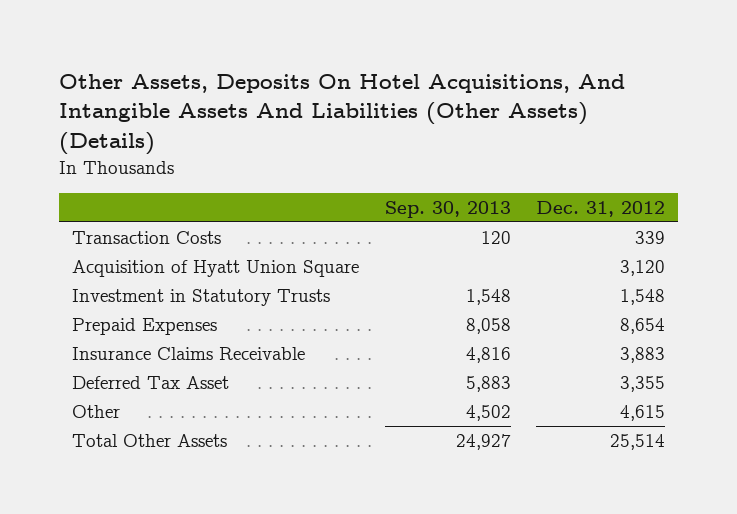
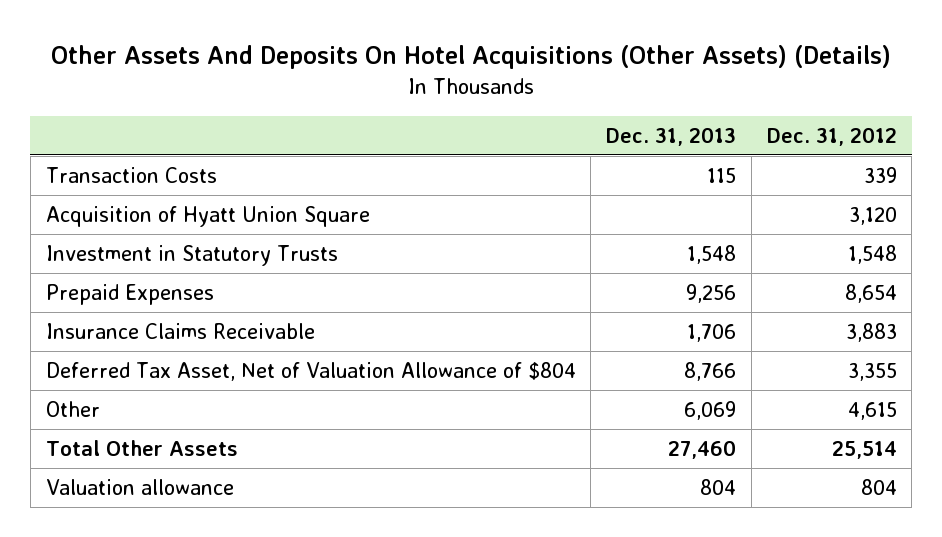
[59,73,626,156] Other Assets, Deposits On Hotel Acquisitions, And Intangible Assets And Liabilities (Other Assets) (Details) -> [51,45,892,70] Other Assets And Deposits On Hotel Acquisitions (Other Assets) (Details)
[384,200,511,218] Sep. 30, 2013 -> none
none -> [605,126,736,146] Dec. 31, 2013
[71,376,229,390] Deferred Tax Asset -> [45,361,576,381] Deferred Tax Asset, Net of Valuation Allowance of $804
none -> [45,478,234,495] Valuation allowance

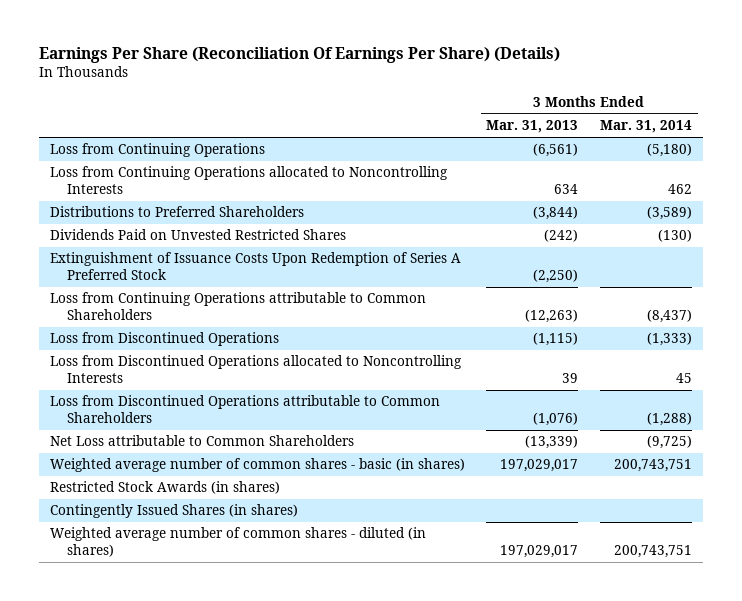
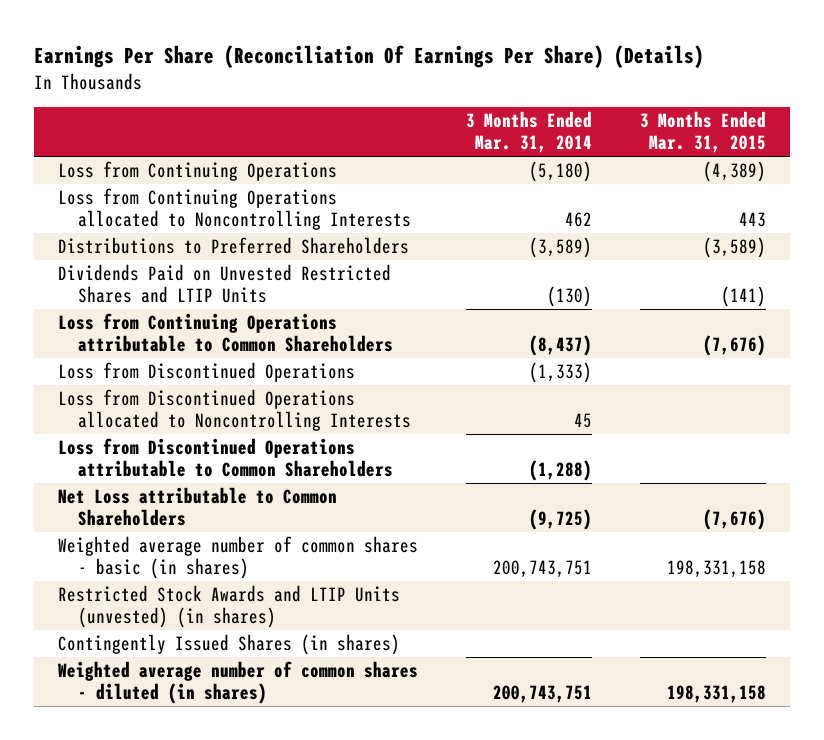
[486,120,579,134] Mar. 31, 2013 -> none
none -> [640,111,767,154] 3 Months Ended Mar. 31, 2015
[49,252,461,281] Extinguishment of Issuance Costs Upon Redemption of Series A Preferred Stock -> none
[49,229,346,241] Dividends Paid on Unvested Restricted Shares -> [58,264,392,304] Dividends Paid on Unvested Restricted Shares and LTIP Units
[49,481,280,495] Restricted Stock Awards (in shares) -> [58,585,401,629] Restricted Stock Awards and LTIP Units (unvested) (in shares)

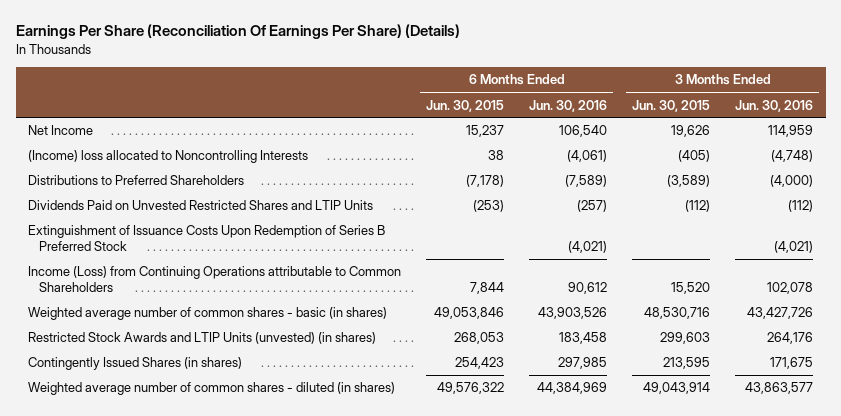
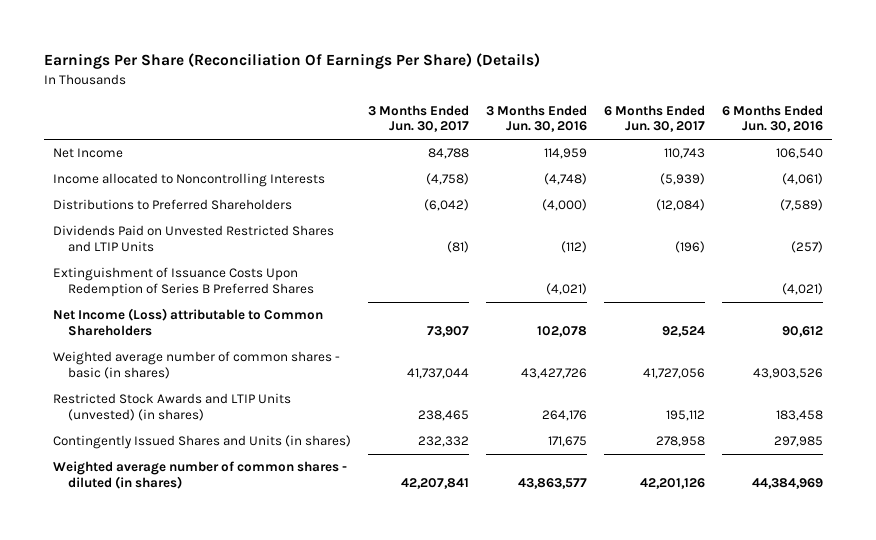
[426,99,505,112] Jun. 30, 2015 -> none
[632,99,711,112] Jun. 30, 2015 -> none
none -> [368,104,470,133] 3 Months Ended Jun. 30, 2017
none -> [604,104,706,133] 6 Months Ended Jun. 30, 2017
[28,150,309,164] (Income) loss allocated to Noncontrolling Interests -> [52,173,325,188] Income allocated to Noncontrolling Interests
[28,225,386,251] Extinguishment of Issuance Costs Upon Redemption of Series B Preferred Stock -> [52,267,315,298] Extinguishment of Issuance Costs Upon Redemption of Series B Preferred Shares
[28,266,402,292] Income (Loss) from Continuing Operations attributable to Common Shareholders -> [52,308,323,337] Net Income (Loss) attributable to Common Shareholders
[28,357,243,371] Contingently Issued Shares (in shares) -> [52,435,351,450] Contingently Issued Shares and Units (in shares)

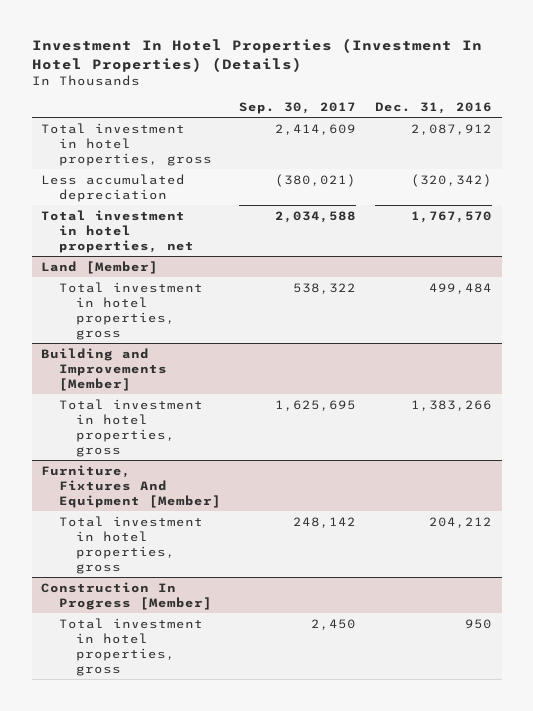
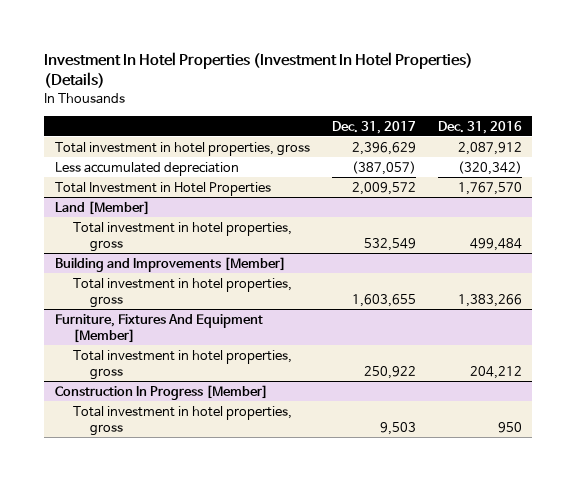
[239,102,357,115] Sep. 30, 2017 -> none
none -> [331,120,416,134] Dec. 31, 2017
[41,209,194,253] Total investment in hotel properties, net -> [55,181,272,196] Total Investment in Hotel Properties

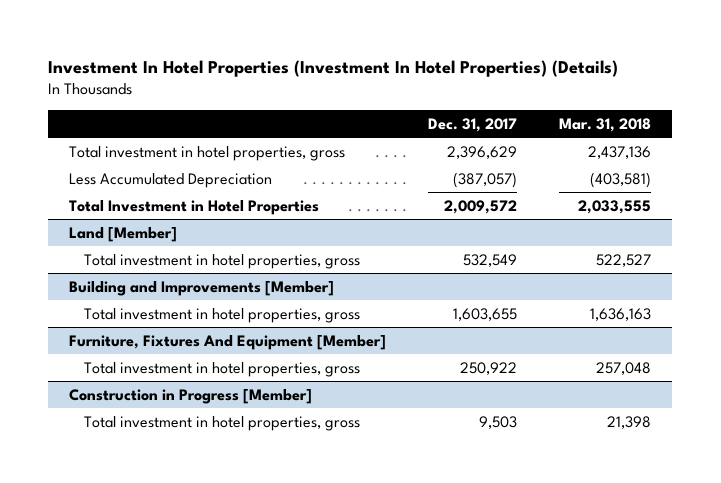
[437,120,522,134] Dec. 31, 2016 -> none
none -> [559,117,652,132] Mar. 31, 2018
[55,161,240,176] Less accumulated depreciation -> [69,172,273,188] Less Accumulated Depreciation
[55,384,269,400] Construction In Progress [Member] -> [69,388,313,404] Construction in Progress [Member]

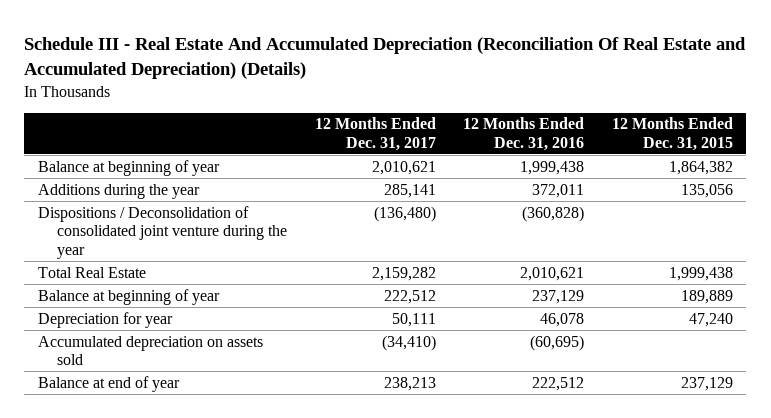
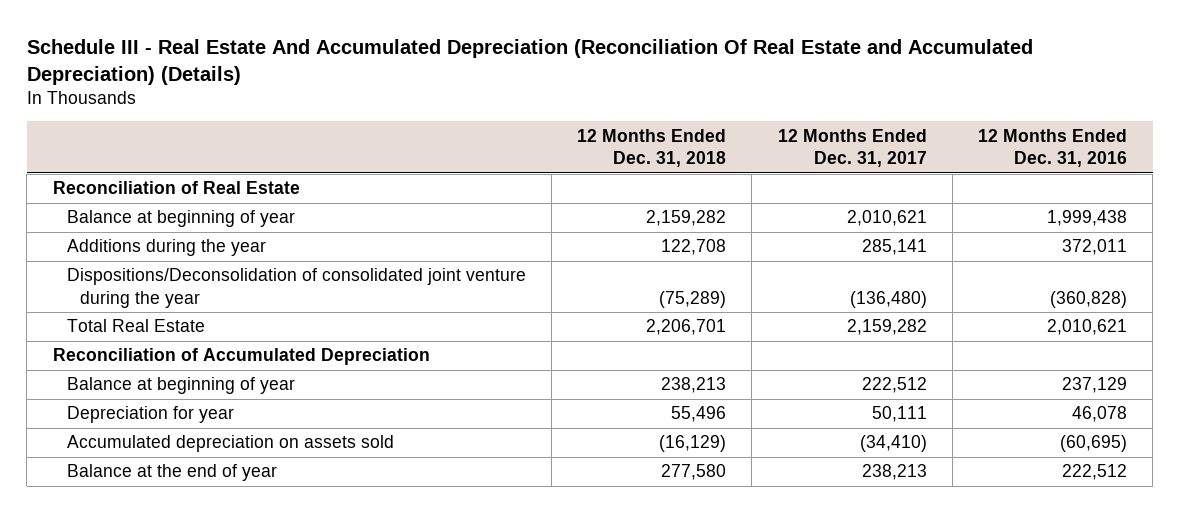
[611,117,733,151] 12 Months Ended Dec. 31, 2015 -> none
none -> [577,128,727,168] 12 Months Ended Dec. 31, 2018
none -> [52,181,300,195] Reconciliation of Real Estate
[38,205,288,259] Dispositions / Deconsolidation of consolidated joint venture during the year -> [66,268,526,308] Dispositions/Deconsolidation of consolidated joint venture during the year
none -> [52,348,430,366] Reconciliation of Accumulated Depreciation
[38,375,181,392] Balance at end of year -> [66,464,277,482] Balance at the end of year

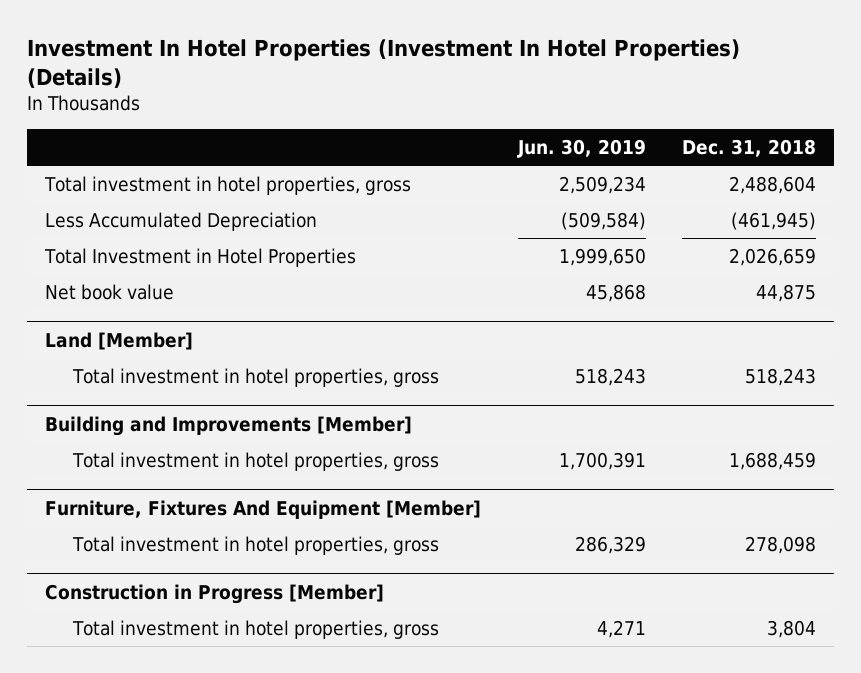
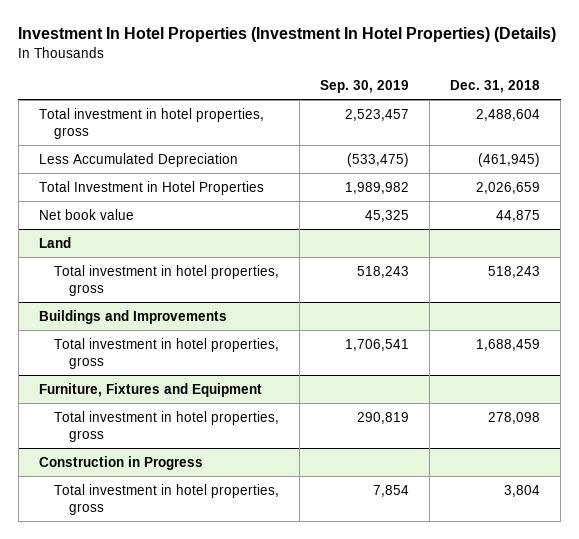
[516,138,646,158] Jun. 30, 2019 -> none
none -> [319,80,409,94] Sep. 30, 2019
[45,331,194,350] Land [Member] -> [38,236,71,248] Land
[45,415,413,436] Building and Improvements [Member] -> [38,309,227,324] Buildings and Improvements
[45,499,482,519] Furniture, Fixtures And Equipment [Member] -> [38,382,262,397] Furniture, Fixtures and Equipment
[45,583,385,604] Construction in Progress [Member] -> [38,455,203,470] Construction in Progress

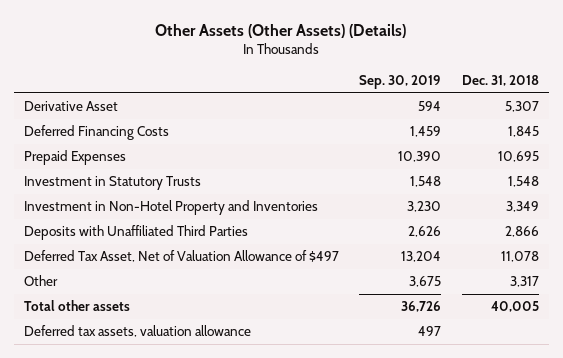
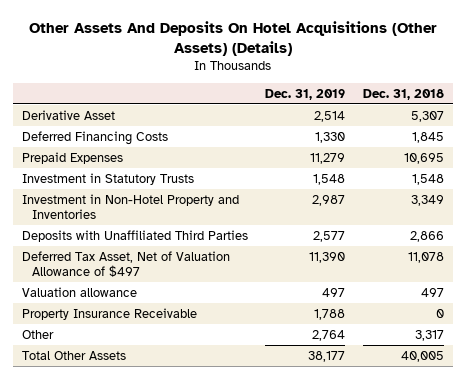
[155,23,407,38] Other Assets (Other Assets) (Details) -> [28,21,437,57] Other Assets And Deposits On Hotel Acquisitions (Other Assets) (Details)
[359,75,442,90] Sep. 30, 2019 -> none
none -> [265,89,346,101] Dec. 31, 2019
none -> [21,286,137,297] Valuation allowance
none -> [21,307,197,320] Property Insurance Receivable
[24,325,252,338] Deferred tax assets, valuation allowance -> none
[24,300,131,312] Total other assets -> [21,350,126,360] Total Other Assets

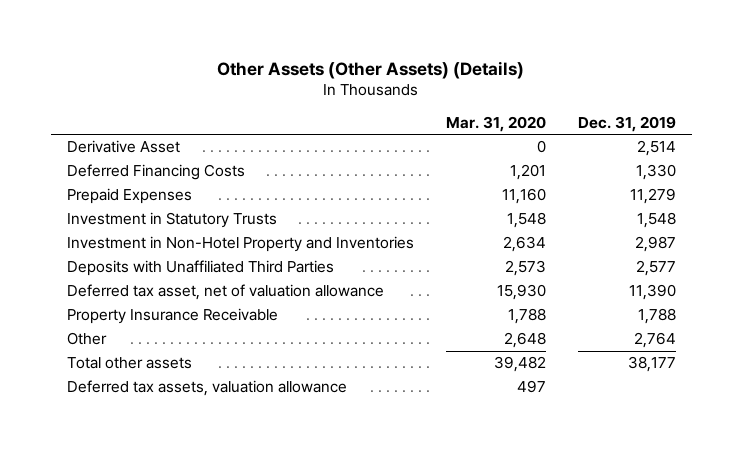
[28,21,437,57] Other Assets And Deposits On Hotel Acquisitions (Other Assets) (Details) -> [217,60,525,79] Other Assets (Other Assets) (Details)
[362,89,444,101] Dec. 31, 2018 -> none
none -> [445,116,546,133] Mar. 31, 2020
[21,286,137,297] Valuation allowance -> none
[21,250,230,277] Deferred Tax Asset, Net of Valuation Allowance of $497 -> [66,284,384,301] Deferred tax asset, net of valuation allowance
[21,350,126,360] Total Other Assets -> [66,357,192,370] Total other assets
none -> [66,380,347,397] Deferred tax assets, valuation allowance

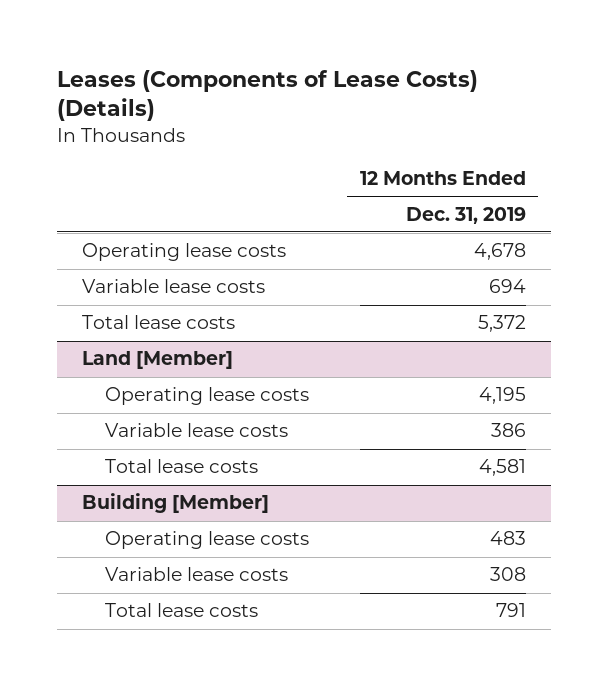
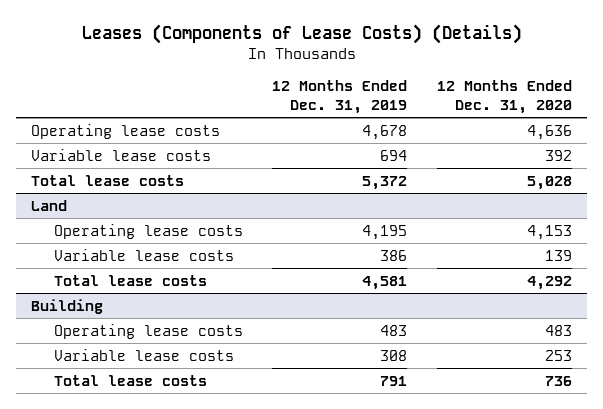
none -> [437,80,573,114] 12 Months Ended Dec. 31, 2020
[82,351,234,370] Land [Member] -> [30,199,67,211] Land
[82,493,270,514] Building [Member] -> [30,298,103,314] Building

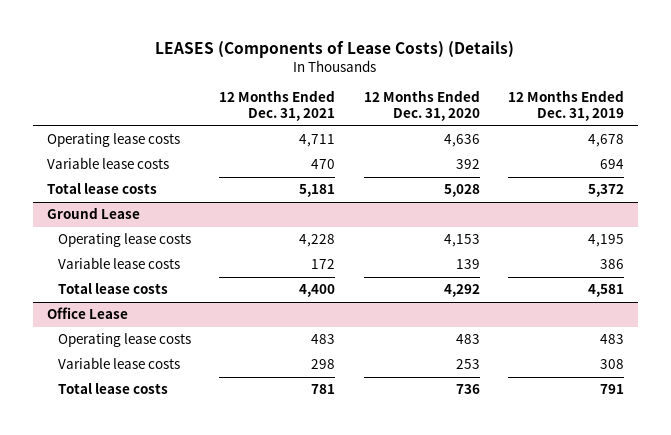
[81,23,522,44] Leases (Components of Lease Costs) (Details) -> [155,40,515,58] LEASES (Components of Lease Costs) (Details)
none -> [219,90,336,122] 12 Months Ended Dec. 31, 2021
[30,199,67,211] Land -> [47,207,141,220] Ground Lease
[30,298,103,314] Building -> none
none -> [47,307,129,320] Office Lease

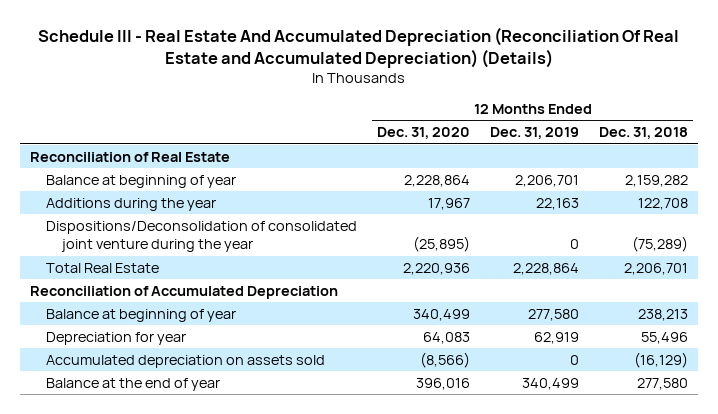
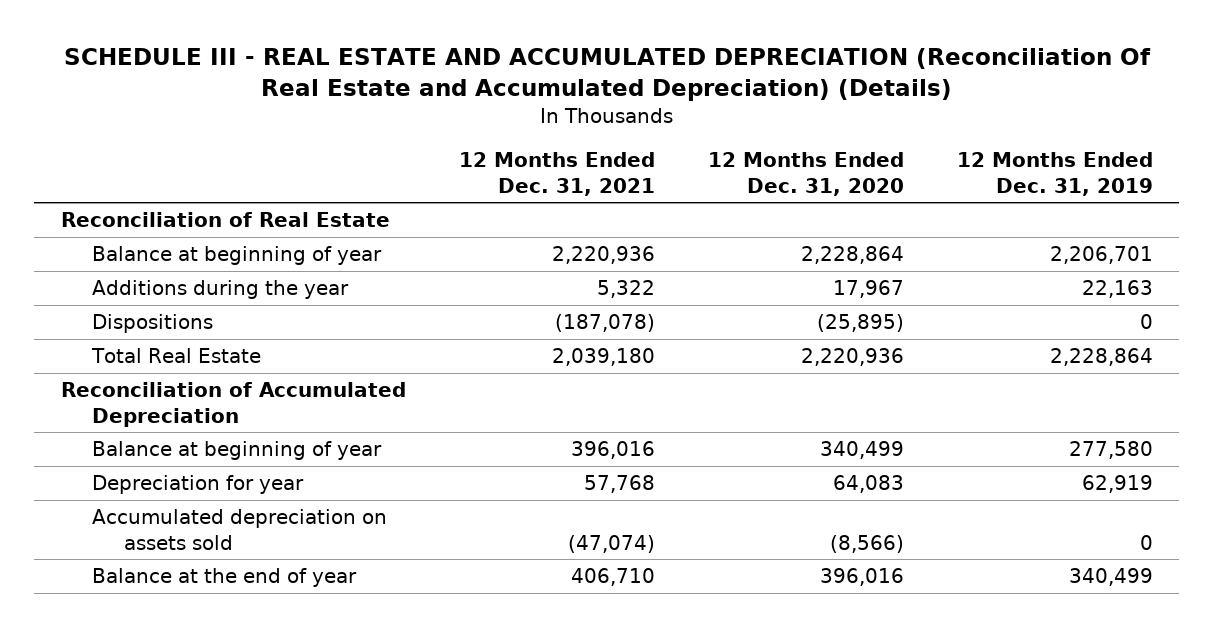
[37,26,679,68] Schedule III - Real Estate And Accumulated Depreciation (Reconciliation Of Real Estate and Accumulated Depreciation) (Details) -> [63,48,1151,102] SCHEDULE III - REAL ESTATE AND ACCUMULATED DEPRECIATION (Reconciliation Of Real Estate and Accumulated Depreciation) (Details)
[599,127,689,140] Dec. 31, 2018 -> none
none -> [458,152,655,196] 12 Months Ended Dec. 31, 2021
[45,220,357,253] Dispositions/Deconsolidation of consolidated joint venture during the year -> [92,314,214,334] Dispositions

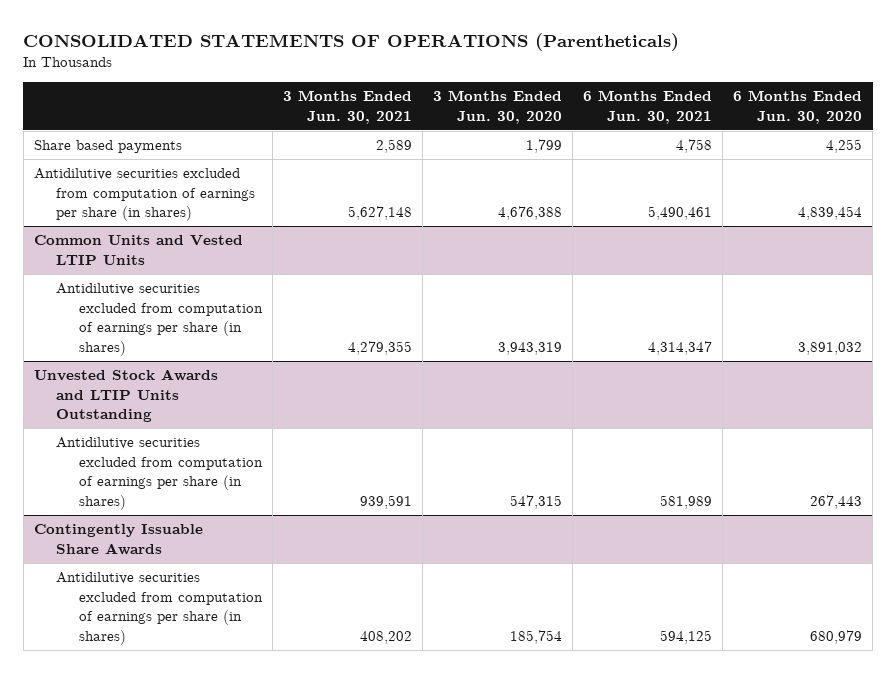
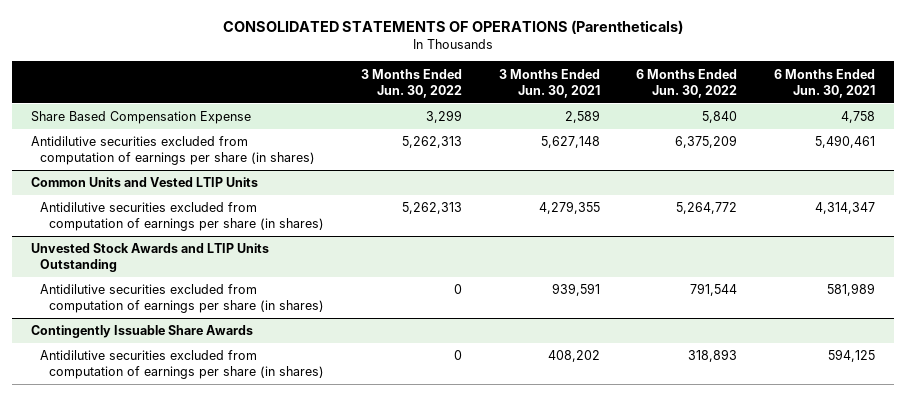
[433,90,563,125] 3 Months Ended Jun. 30, 2020 -> none
[733,90,863,125] 6 Months Ended Jun. 30, 2020 -> none
none -> [360,68,462,98] 3 Months Ended Jun. 30, 2022
none -> [636,68,738,98] 6 Months Ended Jun. 30, 2022
[33,140,182,154] Share based payments -> [30,111,251,125] Share Based Compensation Expense

